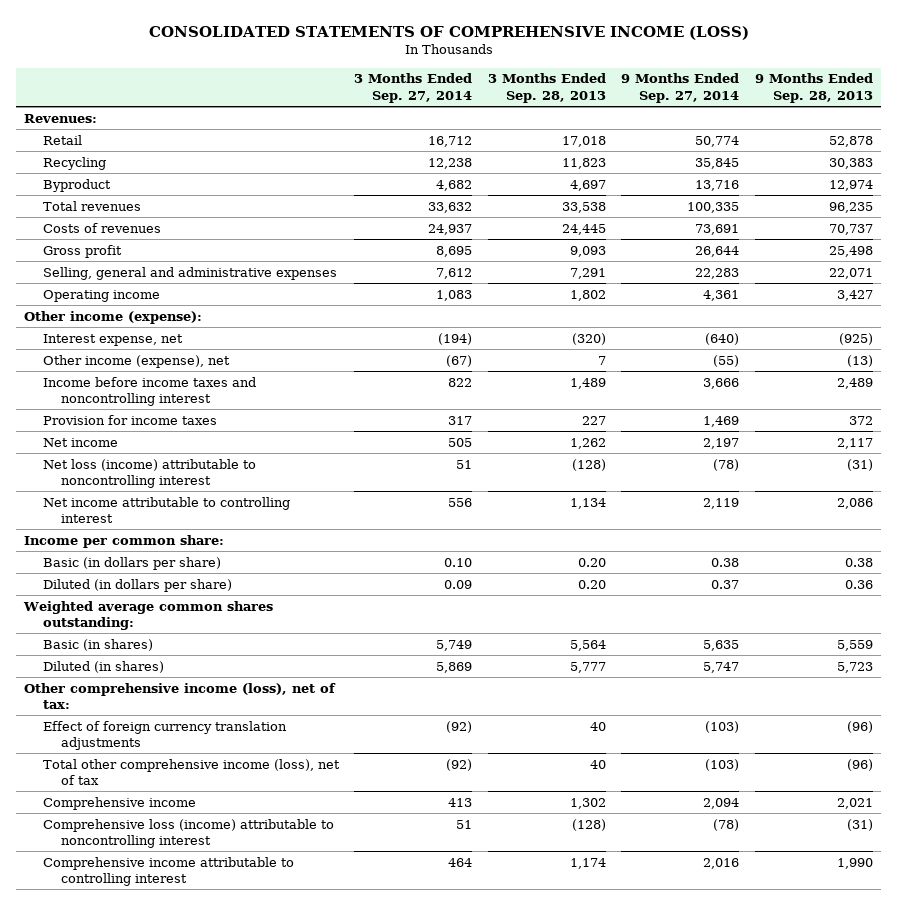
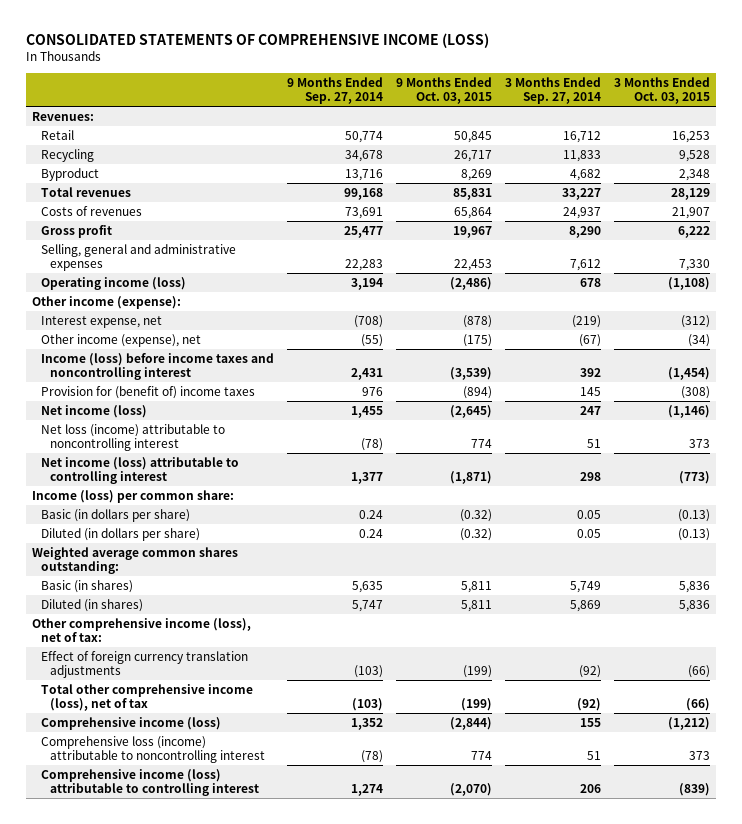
[487,73,606,103] 3 Months Ended Sep. 28, 2013 -> none
[755,73,874,103] 9 Months Ended Sep. 28, 2013 -> none
none -> [395,76,492,105] 9 Months Ended Oct. 03, 2015
none -> [613,76,710,105] 3 Months Ended Oct. 03, 2015
[428,157,473,169] 12,238 -> [562,149,601,162] 11,833
[695,157,740,169] 35,845 -> [344,149,383,162] 34,678
[428,201,473,213] 33,632 -> [561,187,601,200] 33,227
[687,201,740,213] 100,335 -> [343,187,383,200] 99,168
[436,245,473,257] 8,695 -> [568,225,601,238] 8,290
[695,245,740,257] 26,644 -> [343,225,383,238] 25,477
[42,289,160,302] Operating income -> [41,276,187,290] Operating income (loss)
[436,289,473,301] 1,083 -> [579,277,601,287] 678
[703,289,740,301] 4,361 -> [350,277,383,290] 3,194
[438,332,473,345] (194) -> [571,314,601,328] (219)
[705,332,740,345] (640) -> [353,314,383,328] (708)
[42,376,256,407] Income before income taxes and noncontrolling interest -> [41,352,275,381] Income (loss) before income taxes and noncontrolling interest
[448,377,473,387] 822 -> [579,368,601,378] 392
[703,377,740,389] 3,666 -> [350,368,383,381] 2,431
[42,414,217,425] Provision for income taxes -> [41,385,256,399] Provision for (benefit of) income taxes
[448,415,473,425] 317 -> [579,386,601,396] 145
[703,415,740,427] 1,469 -> [361,386,383,396] 976
[42,437,118,447] Net income -> [41,404,148,418] Net income (loss)
[448,437,473,447] 505 -> [579,405,601,415] 247
[703,437,740,449] 2,197 -> [350,405,383,418] 1,455
[42,496,290,524] Net income attributable to controlling interest -> [41,456,240,485] Net income (loss) attributable to controlling interest
[448,497,473,507] 556 -> [579,472,601,482] 298
[703,497,740,509] 2,119 -> [350,472,383,485] 1,377
[24,534,225,548] Income per common share: -> [32,489,235,503] Income (loss) per common share:
[444,557,473,567] 0.10 -> [576,509,601,519] 0.05
[711,557,740,567] 0.38 -> [358,509,383,519] 0.24
[444,579,473,589] 0.09 -> [576,528,601,538] 0.05
[711,579,740,589] 0.37 -> [358,528,383,538] 0.24
[42,796,196,810] Comprehensive income -> [41,716,222,730] Comprehensive income (loss)
[448,797,473,807] 413 -> [579,717,601,727] 155
[703,797,740,809] 2,094 -> [350,717,383,730] 1,352
[42,856,294,887] Comprehensive income attributable to controlling interest -> [41,768,259,797] Comprehensive income (loss) attributable to controlling interest
[448,857,473,867] 464 -> [579,784,601,794] 206
[703,857,740,869] 2,016 -> [350,784,383,797] 1,274

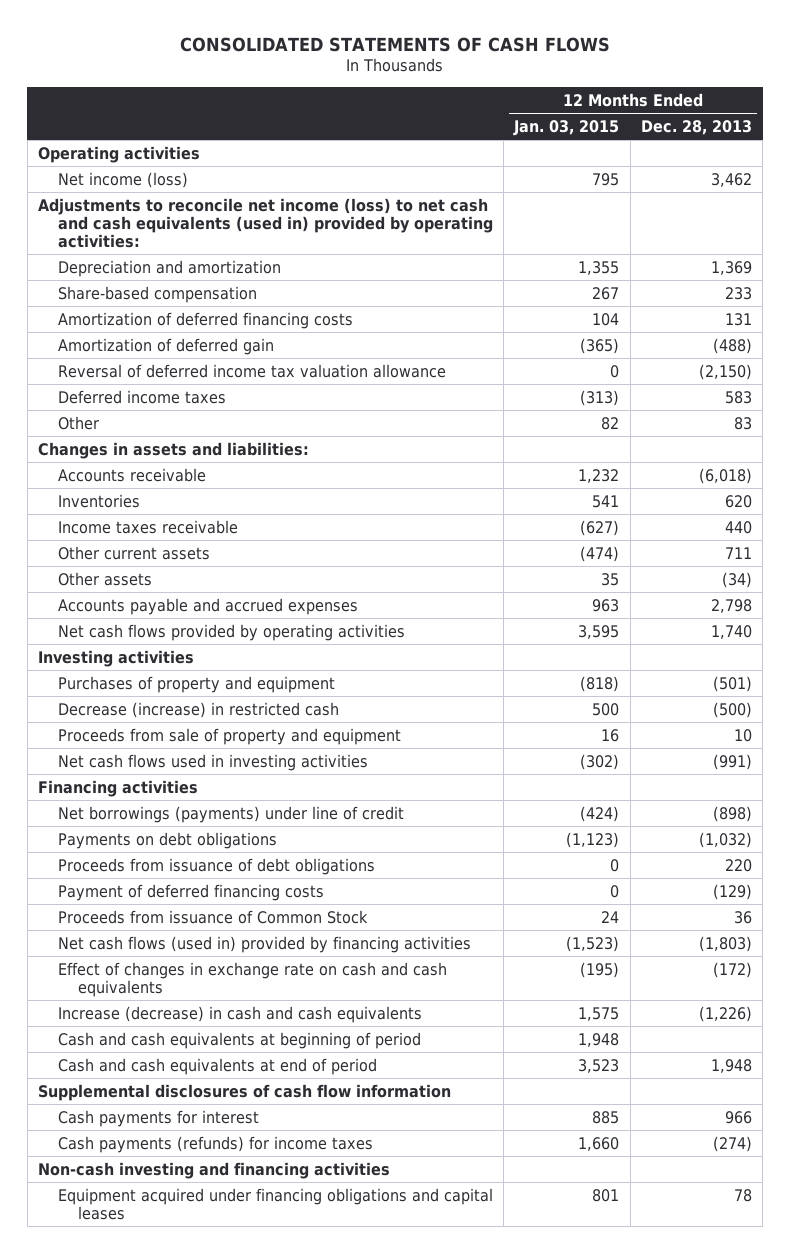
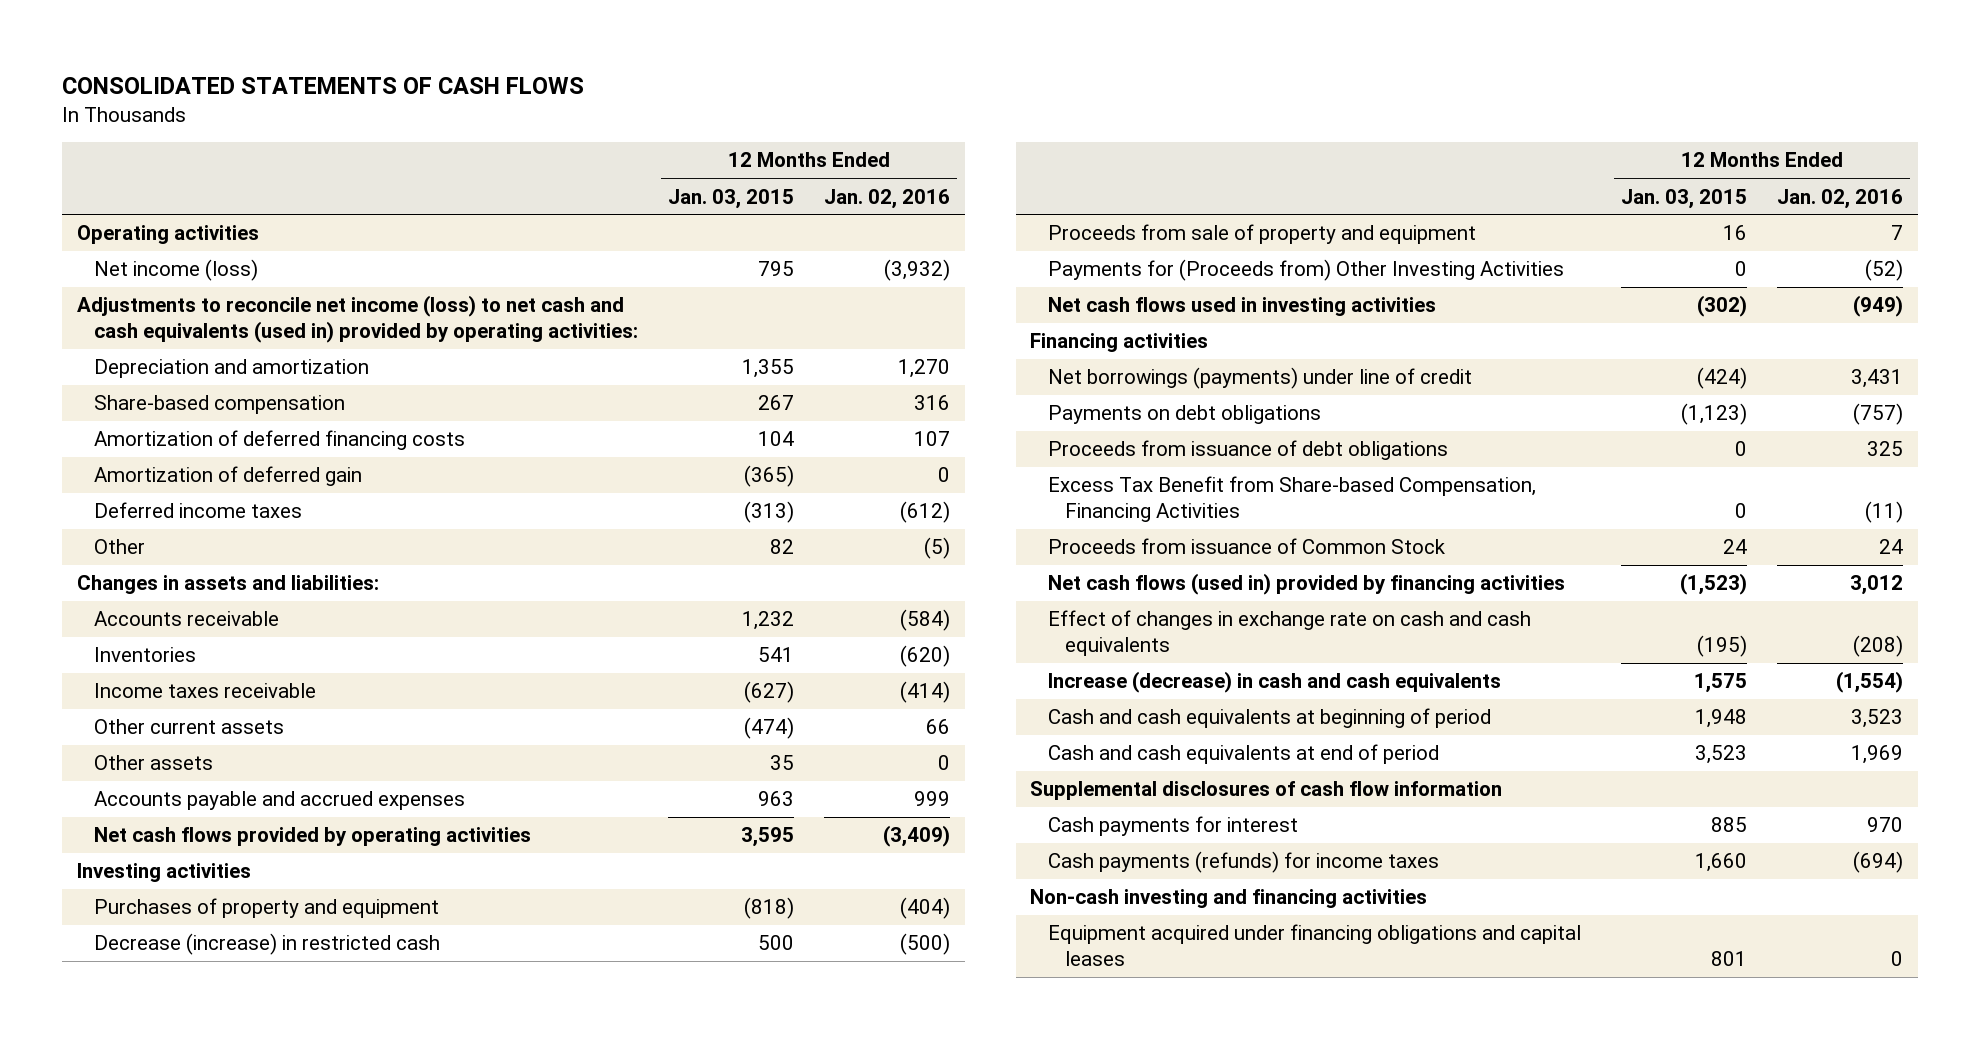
[640,119,752,135] Dec. 28, 2013 -> none
none -> [823,188,950,209] Jan. 02, 2016
[57,363,446,378] Reversal of deferred income tax valuation allowance -> none
none -> [1047,259,1564,282] Payments for (Proceeds from) Other Investing Activities
[57,883,324,901] Payment of deferred financing costs -> none
none -> [1047,476,1536,523] Excess Tax Benefit from Share-based Compensation, Financing Activities

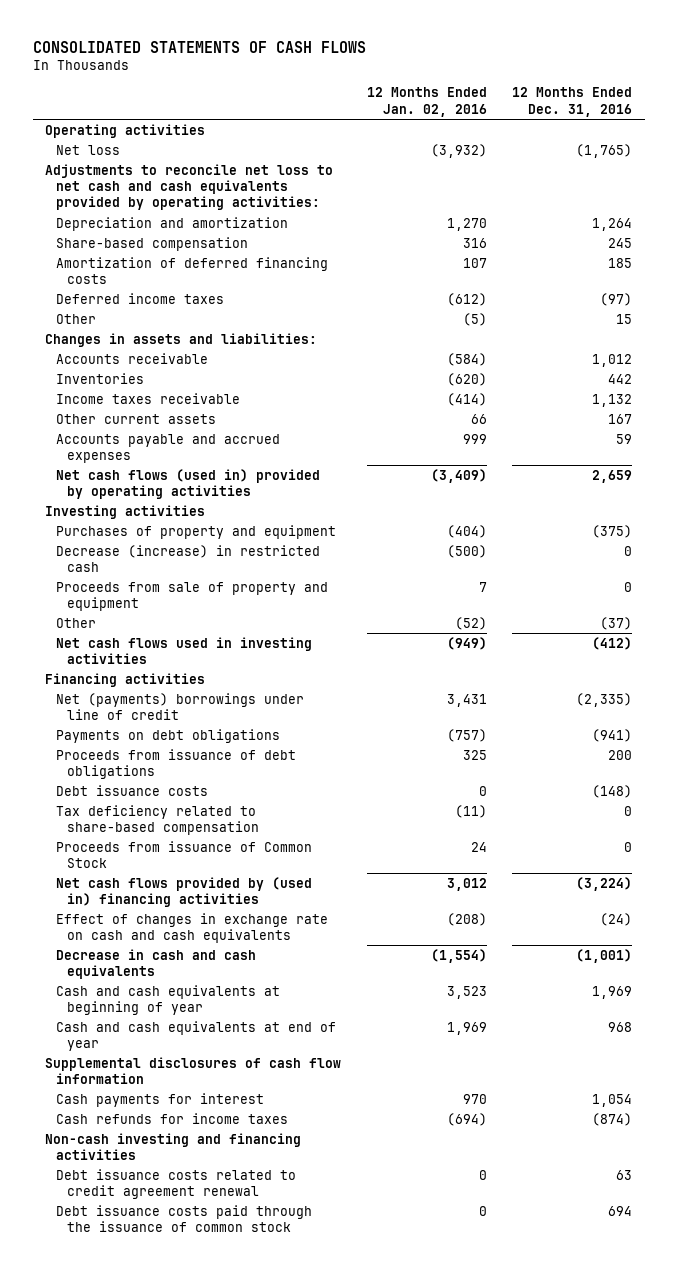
[668,188,795,209] Jan. 03, 2015 -> none
none -> [511,87,632,117] 12 Months Ended Dec. 31, 2016
[94,259,259,282] Net income (loss) -> [56,144,121,155] Net loss
[77,295,639,344] Adjustments to reconcile net income (loss) to net cash and cash equivalents (used in) provided by operating activities: -> [45,163,334,211] Adjustments to reconcile net loss to net cash and cash equivalents provided by operating activities:
[94,466,363,487] Amortization of deferred gain -> none
[94,755,214,771] Other assets -> none
[94,827,532,847] Net cash flows provided by operating activities -> [56,468,321,499] Net cash flows (used in) provided by operating activities
[1047,259,1564,282] Payments for (Proceeds from) Other Investing Activities -> [56,617,97,628] Other
[1047,367,1472,390] Net borrowings (payments) under line of credit -> [56,692,305,720] Net (payments) borrowings under line of credit
[1047,476,1536,523] Excess Tax Benefit from Share-based Compensation, Financing Activities -> none
none -> [56,784,209,796] Debt issuance costs
none -> [56,804,260,835] Tax deficiency related to share-based compensation
[1047,573,1565,596] Net cash flows (used in) provided by financing activities -> [56,876,313,907] Net cash flows provided by (used in) financing activities
[1047,671,1501,694] Increase (decrease) in cash and cash equivalents -> [56,948,257,979] Decrease in cash and cash equivalents
[1047,708,1491,729] Cash and cash equivalents at beginning of period -> [56,984,281,1015] Cash and cash equivalents at beginning of year
[1047,744,1439,765] Cash and cash equivalents at end of period -> [56,1020,337,1051] Cash and cash equivalents at end of year
[1047,851,1439,874] Cash payments (refunds) for income taxes -> [56,1112,289,1124] Cash refunds for income taxes
[1047,924,1581,967] Equipment acquired under financing obligations and capital leases -> none
none -> [56,1168,297,1199] Debt issuance costs related to credit agreement renewal
none -> [56,1204,313,1232] Debt issuance costs paid through the issuance of common stock

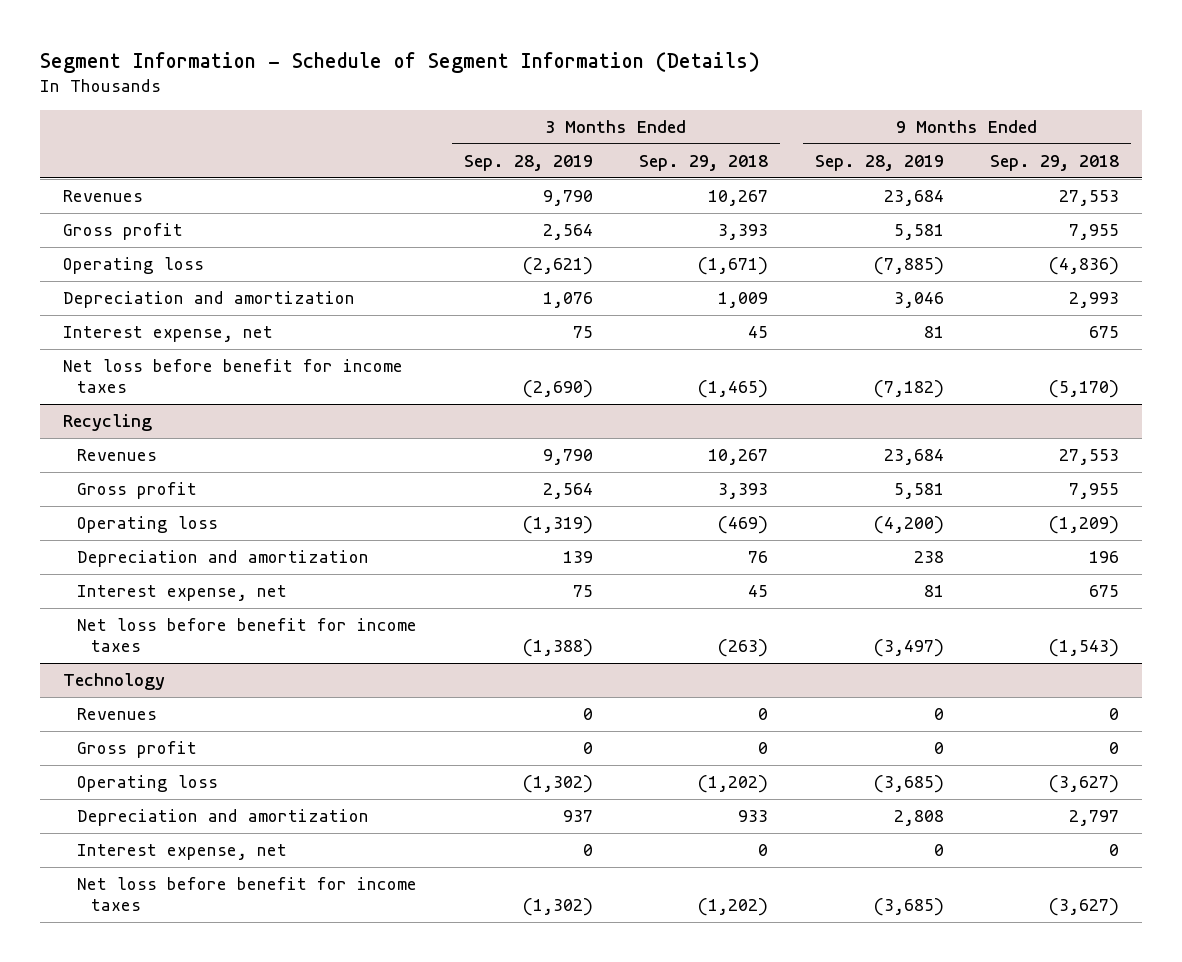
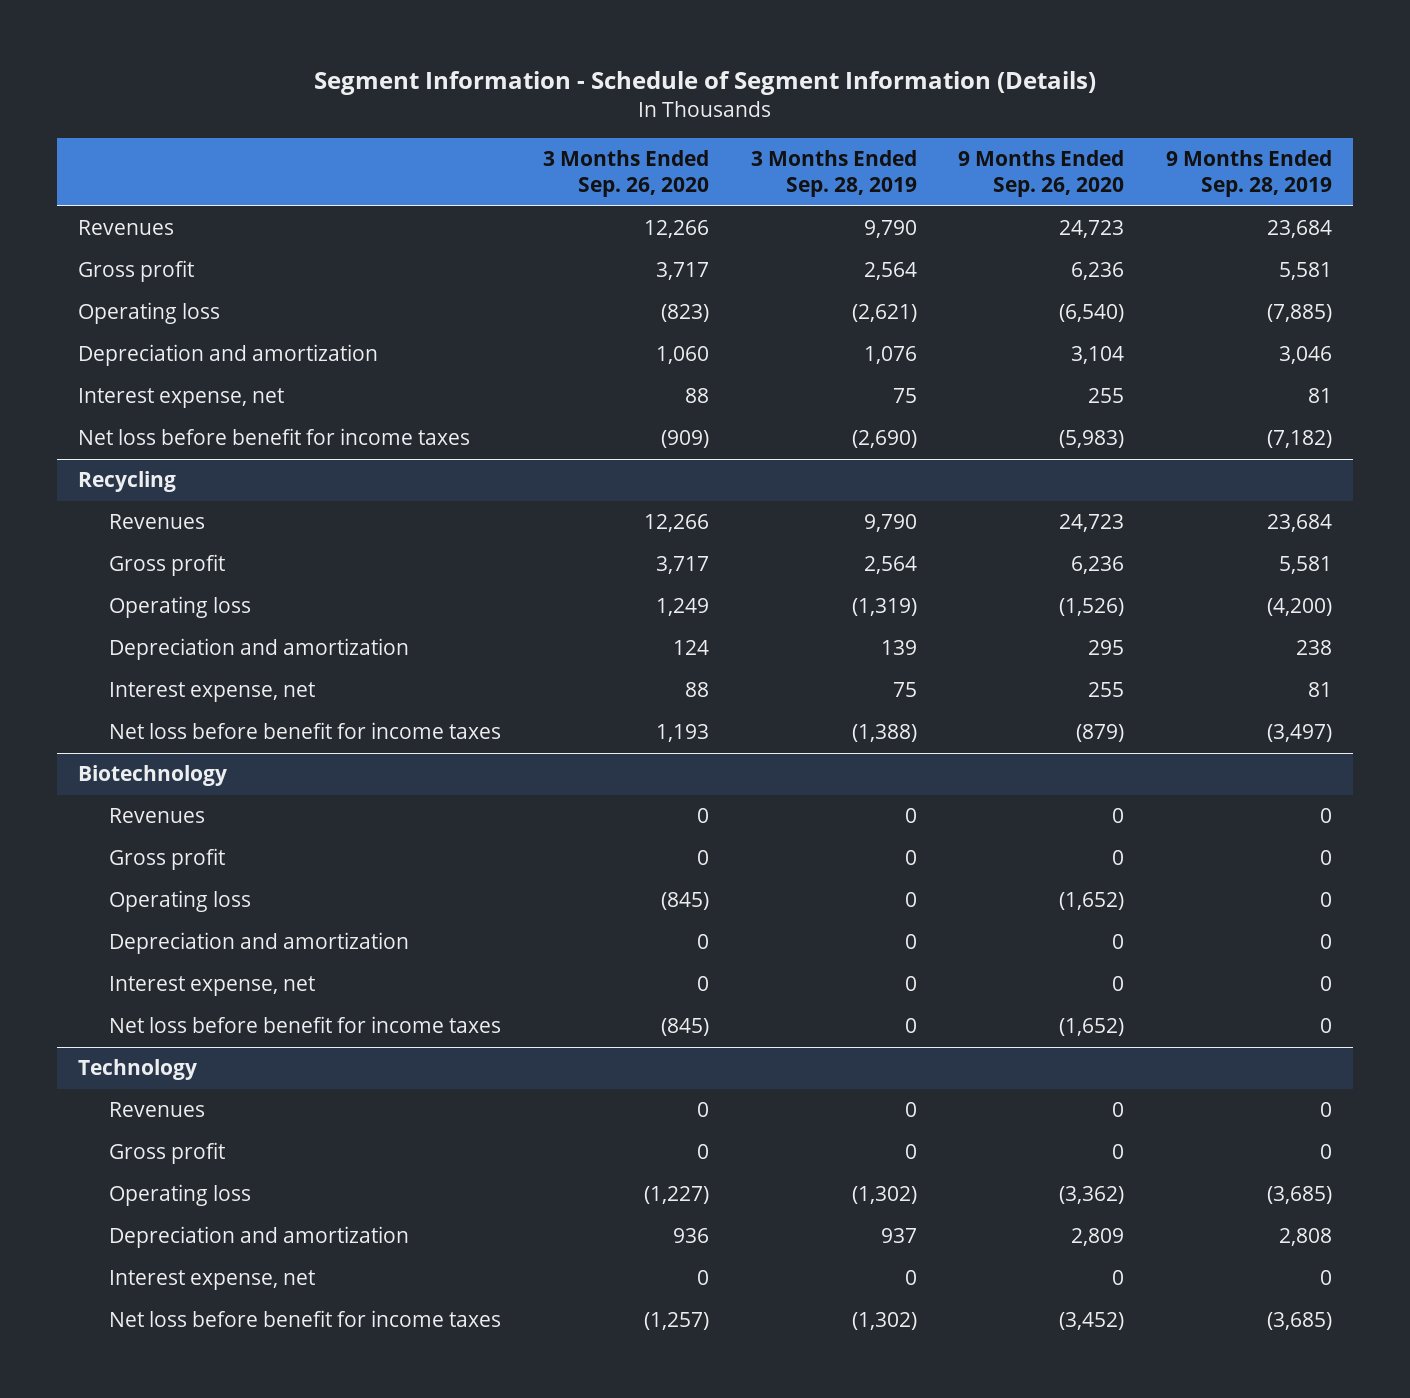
[639,155,769,172] Sep. 29, 2018 -> none
[989,155,1119,172] Sep. 29, 2018 -> none
none -> [542,150,709,198] 3 Months Ended Sep. 26, 2020
none -> [958,150,1125,198] 9 Months Ended Sep. 26, 2020
none -> [78,765,228,787] Biotechnology
none -> [109,808,206,824] Revenues
none -> [109,848,226,871] Gross profit
none -> [109,890,252,913] Operating loss
none -> [109,932,410,955] Depreciation and amortization
none -> [109,976,316,997] Interest expense, net
none -> [109,1016,502,1034] Net loss before benefit for income taxes

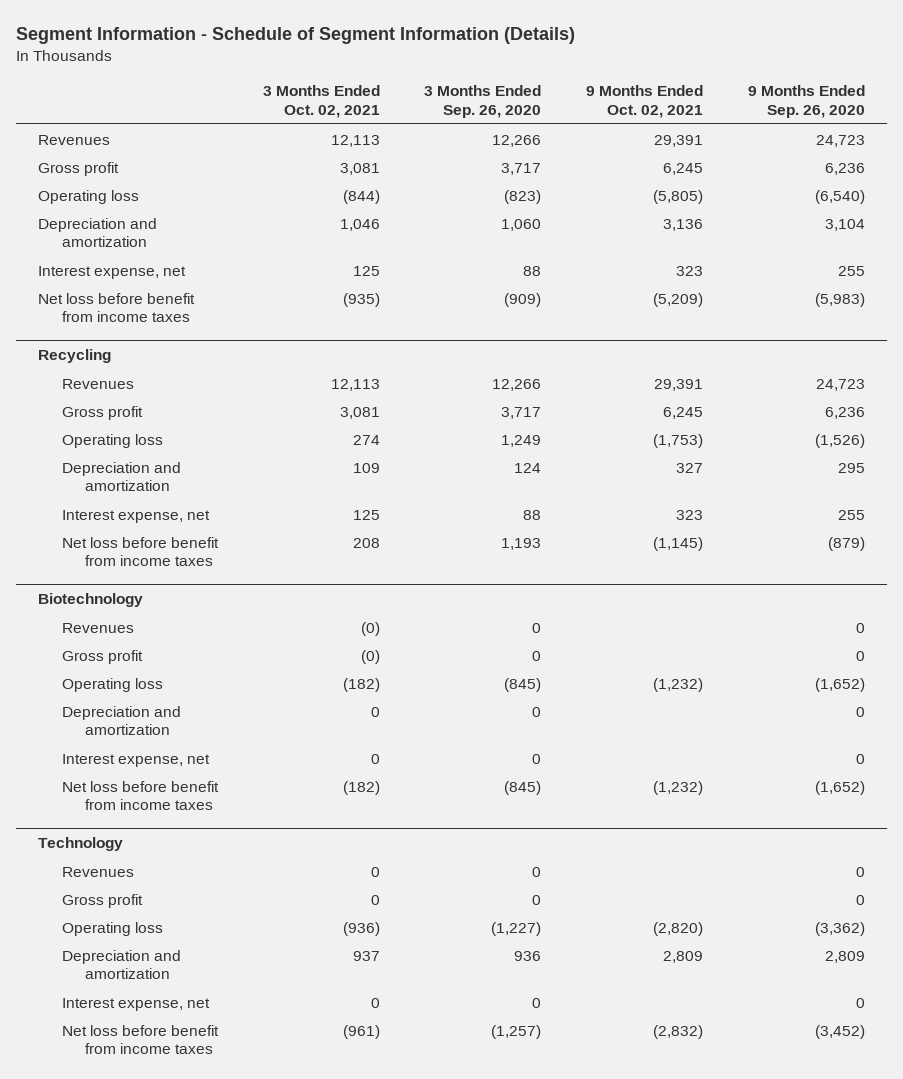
[750,150,917,198] 3 Months Ended Sep. 28, 2019 -> none
[1165,150,1332,198] 9 Months Ended Sep. 28, 2019 -> none
none -> [262,85,380,119] 3 Months Ended Oct. 02, 2021
none -> [586,85,704,119] 9 Months Ended Oct. 02, 2021
[78,428,471,446] Net loss before benefit for income taxes -> [38,292,196,323] Net loss before benefit from income taxes
[109,722,502,740] Net loss before benefit for income taxes -> [61,536,219,567] Net loss before benefit from income taxes
[109,1016,502,1034] Net loss before benefit for income taxes -> [61,780,219,811] Net loss before benefit from income taxes
[109,1310,502,1328] Net loss before benefit for income taxes -> [61,1024,219,1055] Net loss before benefit from income taxes

